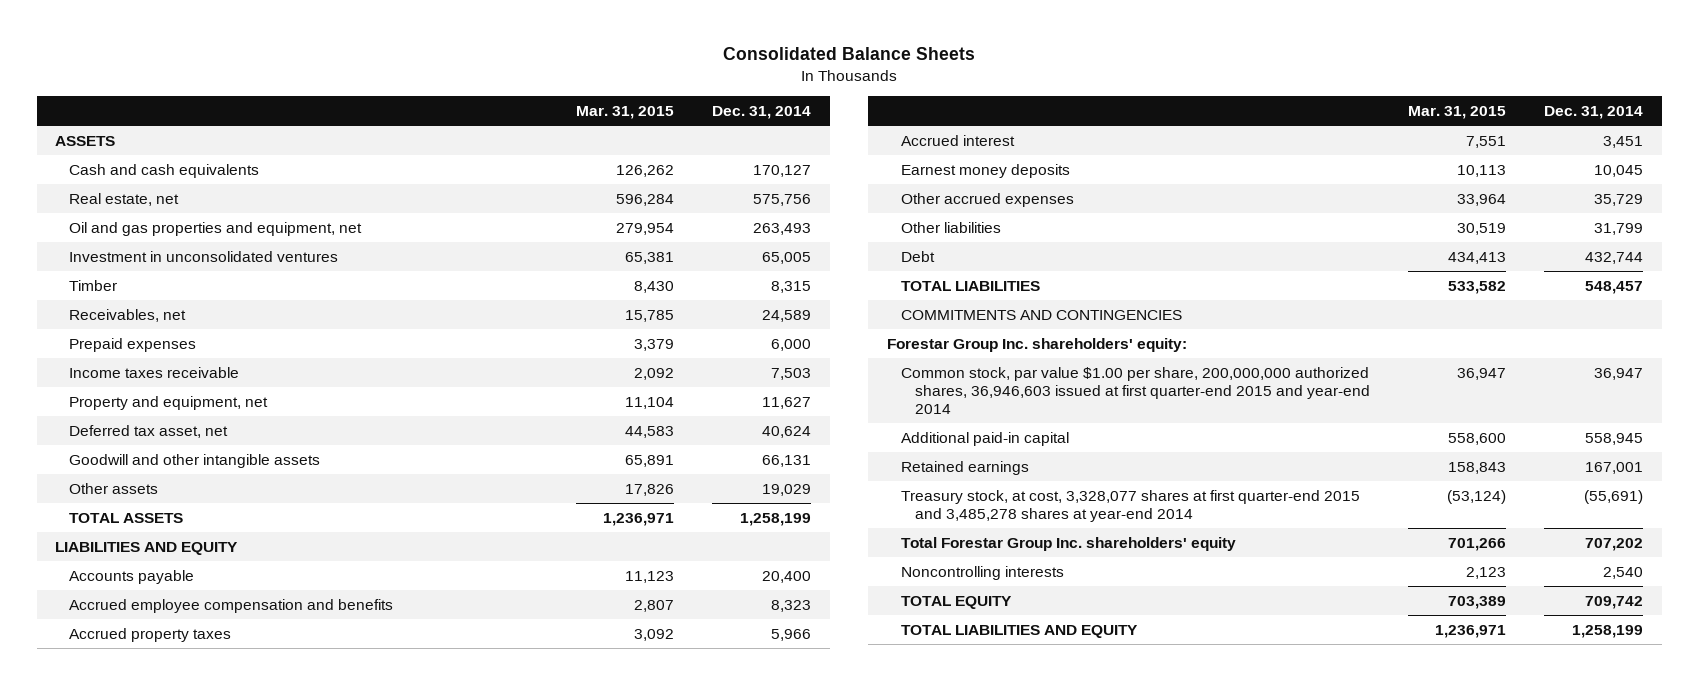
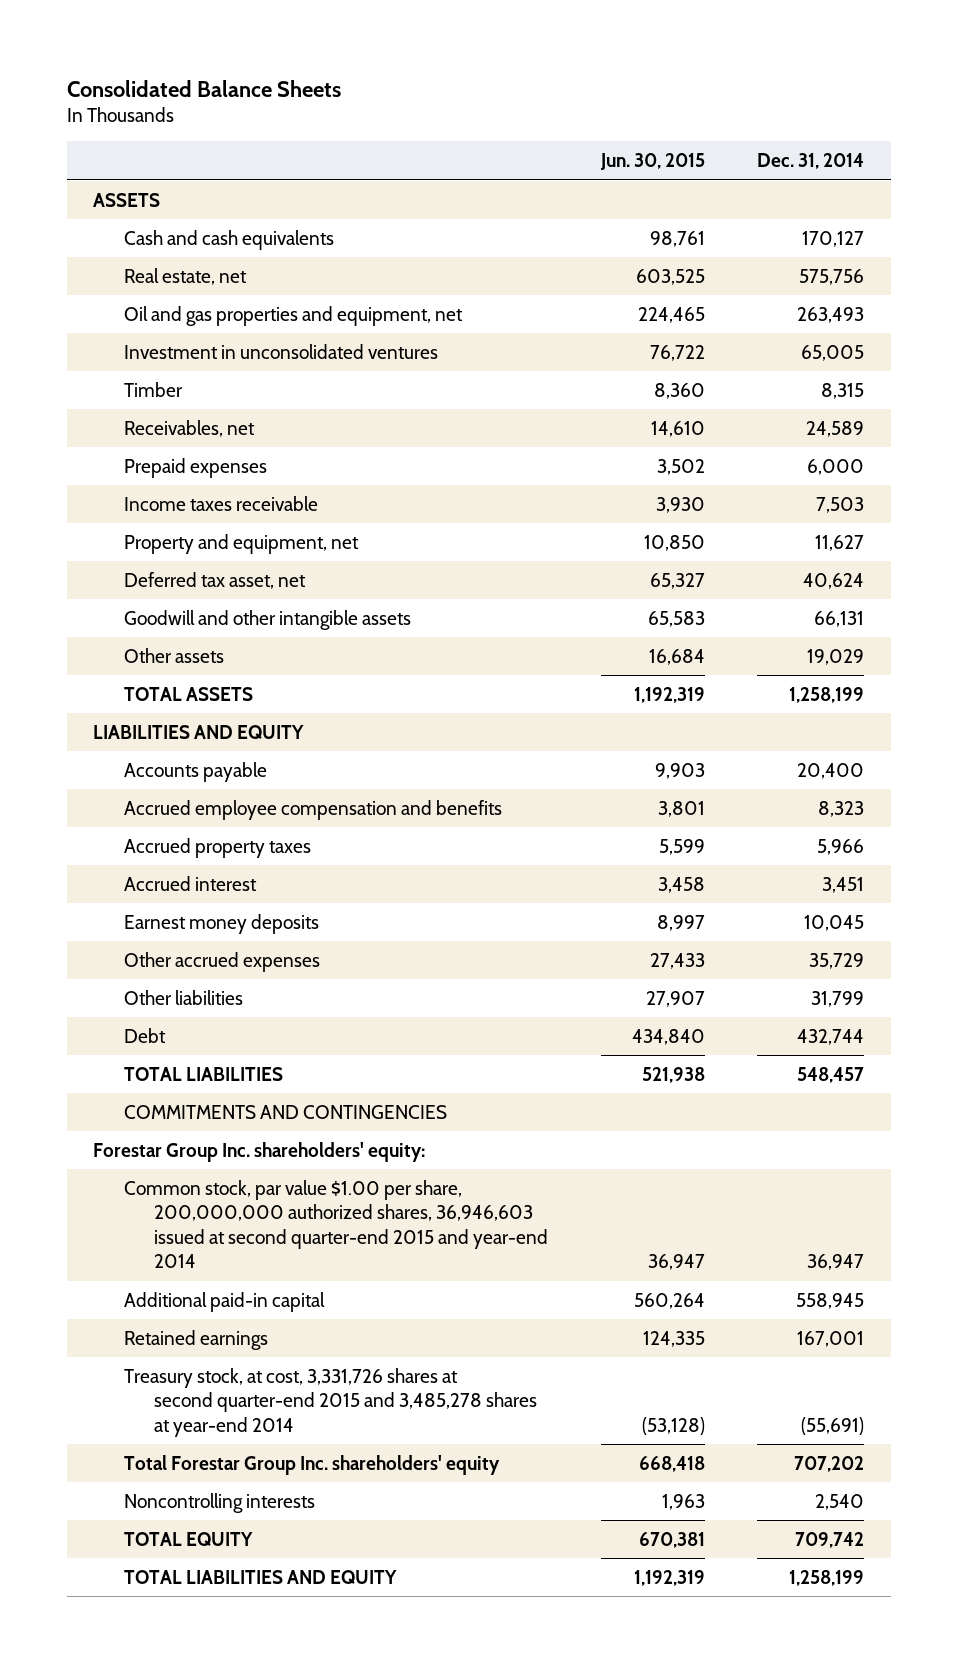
[576,106,675,120] Mar. 31, 2015 -> none
none -> [599,153,705,171] Jun. 30, 2015
[901,366,1371,414] Common stock, par value $1.00 per share, 200,000,000 authorized shares, 36,946,603 issued at first quarter-end 2015 and year-end 2014 -> [123,1179,549,1269] Common stock, par value $1.00 per share, 200,000,000 authorized shares, 36,946,603 issued at second quarter-end 2015 and year-end 2014
[901,489,1361,522] Treasury stock, at cost, 3,328,077 shares at first quarter-end 2015 and 3,485,278 shares at year-end 2014 -> [123,1367,538,1437] Treasury stock, at cost, 3,331,726 shares at second quarter-end 2015 and 3,485,278 shares at year-end 2014

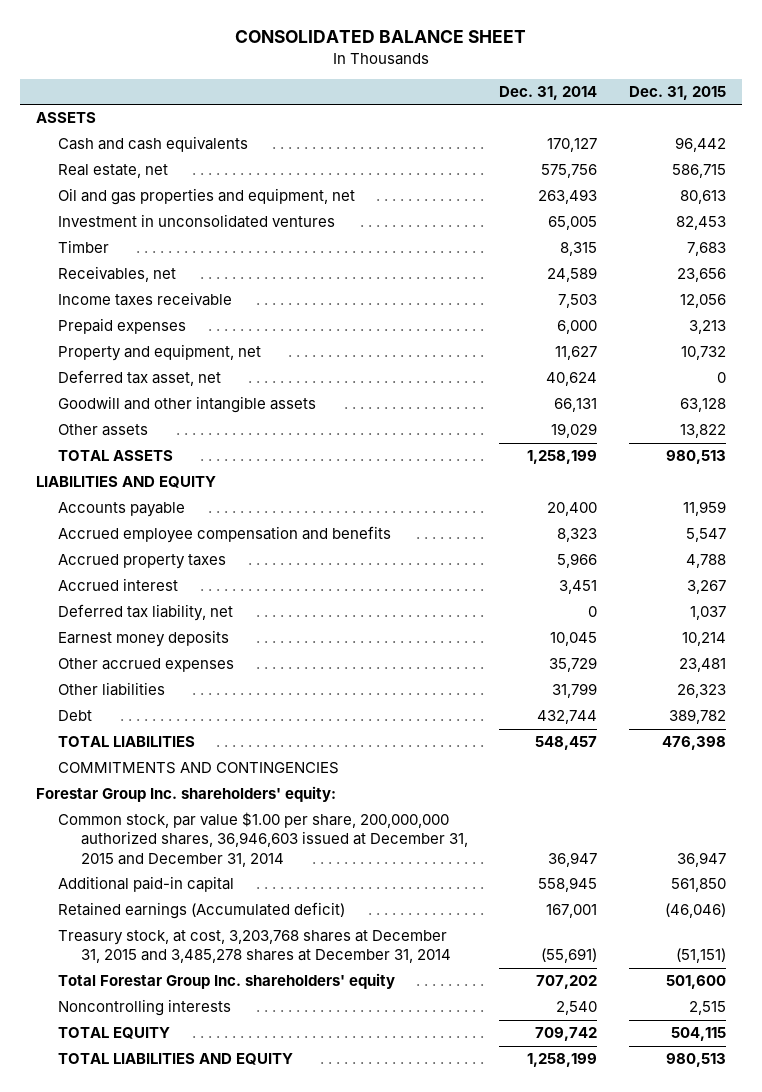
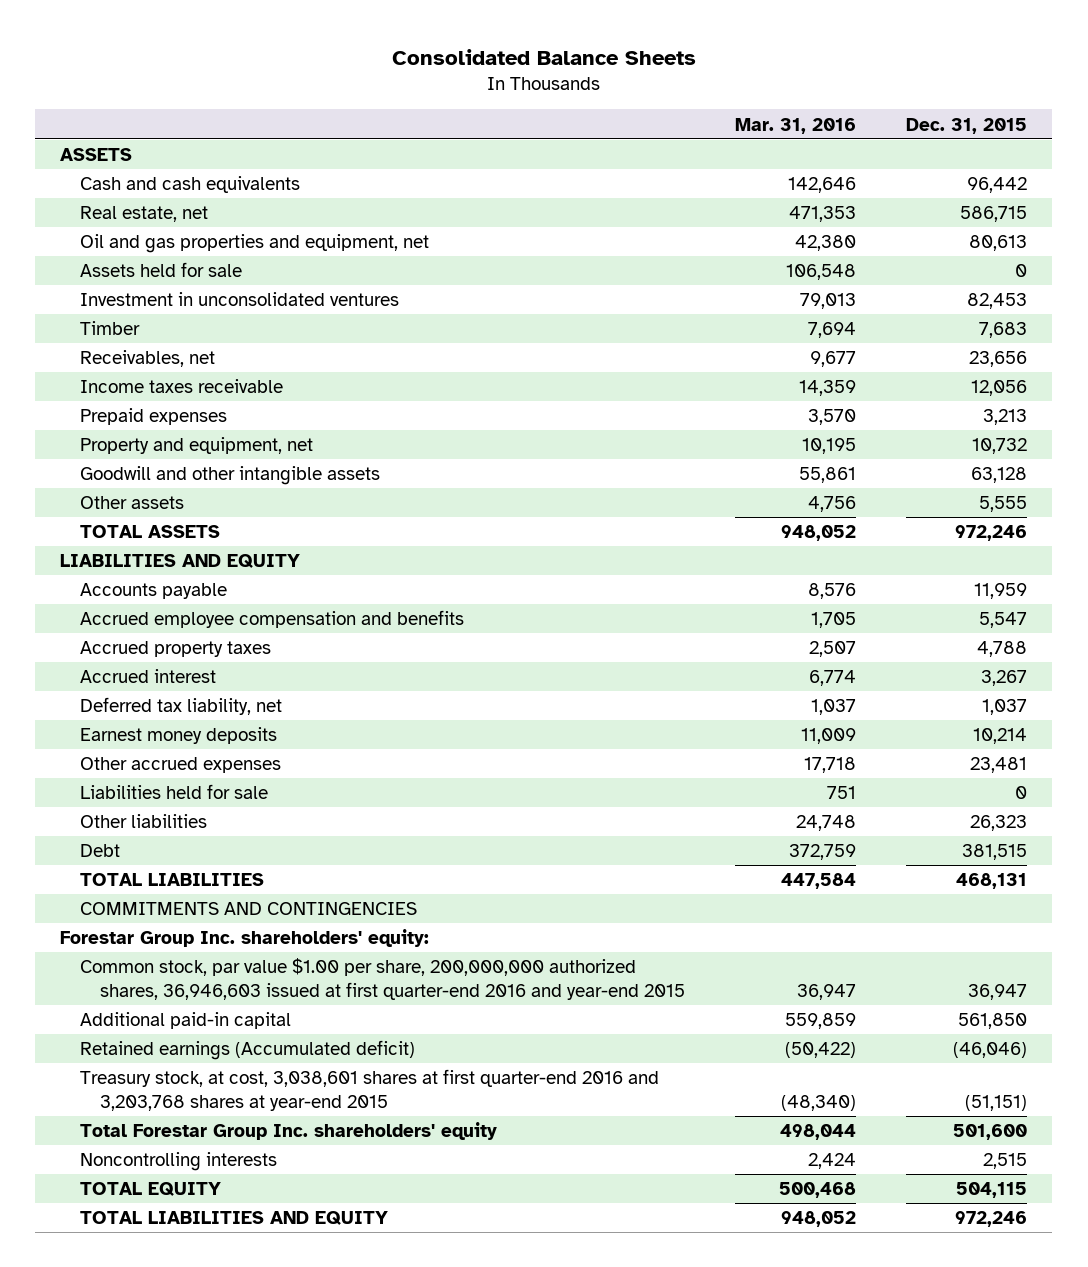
[234,30,526,44] CONSOLIDATED BALANCE SHEET -> [391,48,696,65] Consolidated Balance Sheets
[499,86,598,101] Dec. 31, 2014 -> none
none -> [735,117,857,134] Mar. 31, 2016
none -> [80,262,243,278] Assets held for sale
[58,370,222,387] Deferred tax asset, net -> none
[680,424,727,439] 13,822 -> [979,496,1028,513] 5,555
[666,450,727,465] 980,513 -> [955,525,1028,542] 972,246
none -> [80,784,269,800] Liabilities held for sale
[669,709,727,725] 389,782 -> [962,844,1028,861] 381,515
[662,736,727,751] 476,398 -> [956,873,1028,890] 468,131
[58,812,468,867] Common stock, par value $1.00 per share, 200,000,000 authorized shares, 36,946,603 issued at December 31, 2015 and December 31, 2014 -> [80,958,686,1001] Common stock, par value $1.00 per share, 200,000,000 authorized shares, 36,946,603 issued at first quarter-end 2016 and year-end 2015
[58,930,451,964] Treasury stock, at cost, 3,203,768 shares at December 31, 2015 and 3,485,278 shares at December 31, 2014 -> [80,1069,660,1112] Treasury stock, at cost, 3,038,601 shares at first quarter-end 2016 and 3,203,768 shares at year-end 2015
[666,1053,727,1068] 980,513 -> [955,1211,1028,1228] 972,246

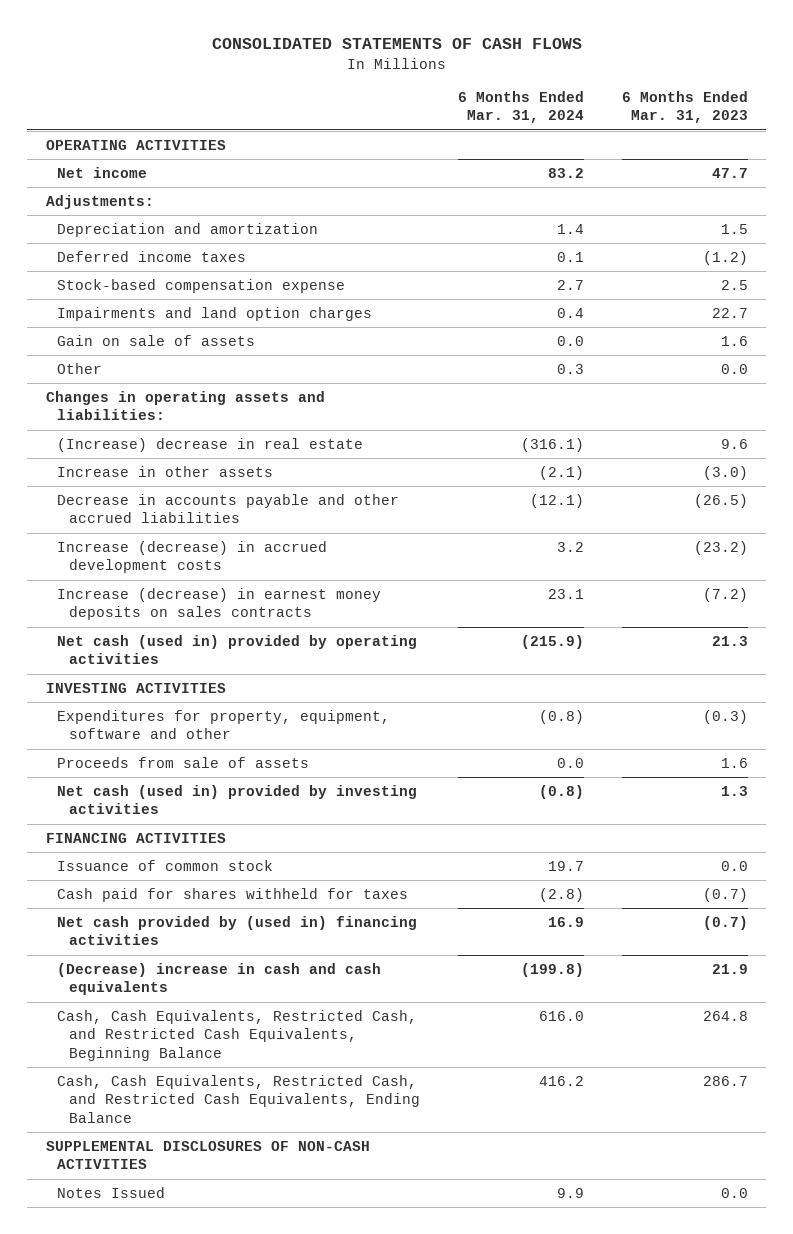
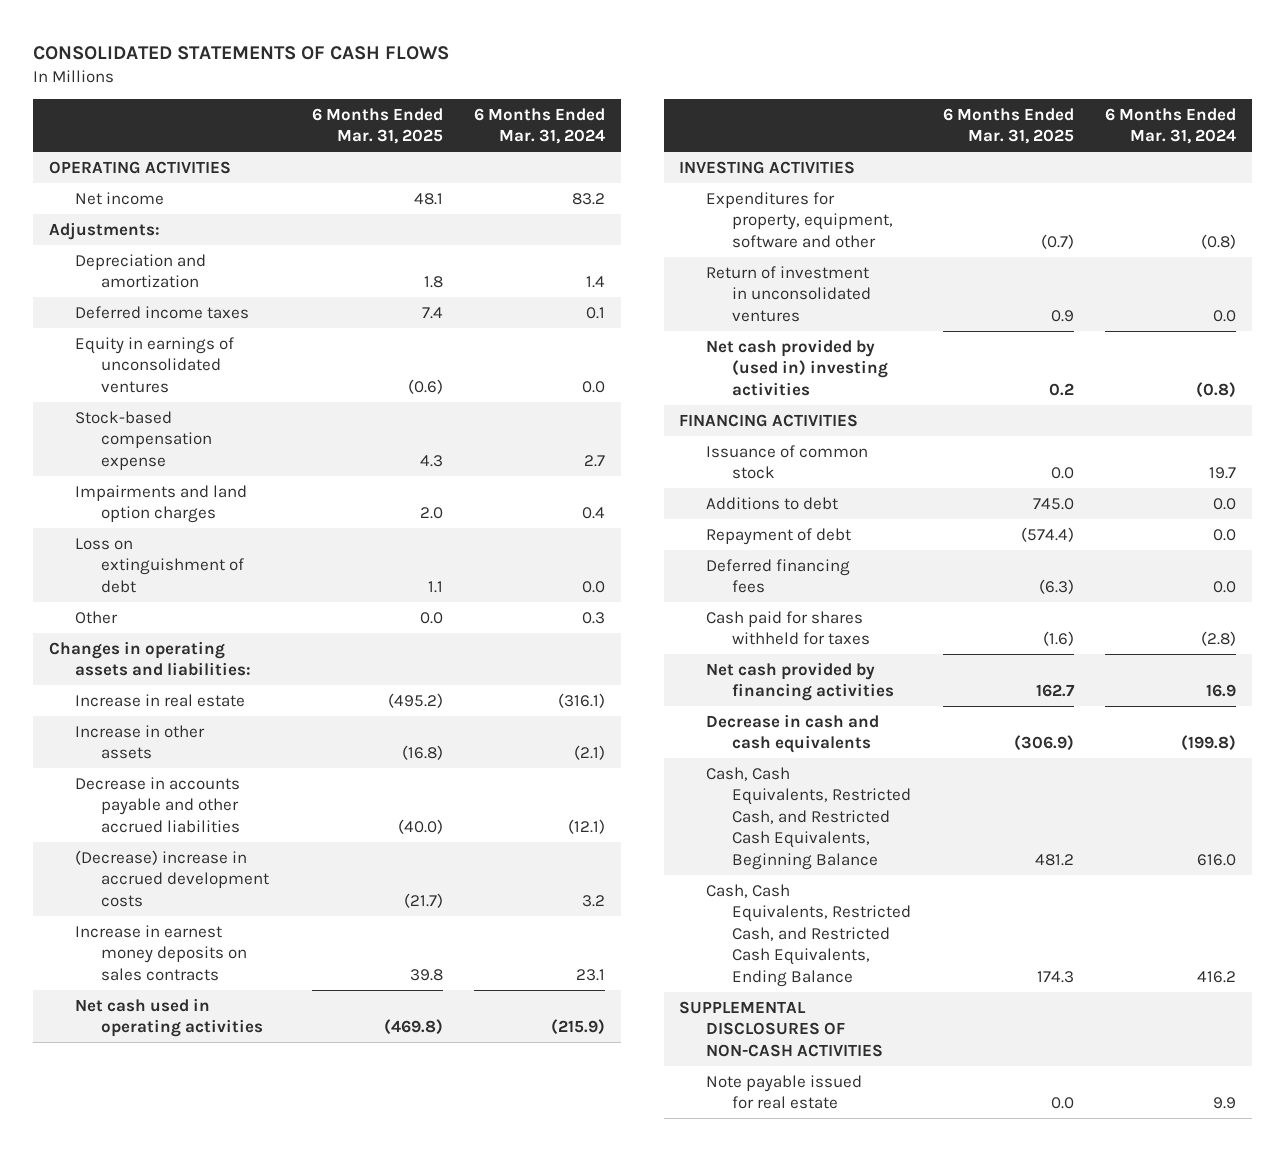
[621,90,748,124] 6 Months Ended Mar. 31, 2023 -> none
none -> [311,107,443,145] 6 Months Ended Mar. 31, 2025
none -> [75,336,235,393] Equity in earnings of unconsolidated ventures
[57,334,256,346] Gain on sale of assets -> none
none -> [75,537,245,593] Loss on extinguishment of debt
[57,437,364,452] (Increase) decrease in real estate -> [75,693,246,707] Increase in real estate
[57,540,328,574] Increase (decrease) in accrued development costs -> [75,849,270,907] (Decrease) increase in accrued development costs
[57,587,382,621] Increase (decrease) in earnest money deposits on sales contracts -> [75,924,248,981] Increase in earnest money deposits on sales contracts
[57,634,418,665] Net cash (used in) provided by operating activities -> [75,997,264,1038] Net cash used in operating activities
[57,756,310,768] Proceeds from sale of assets -> none
none -> [705,265,872,322] Return of investment in unconsolidated ventures
[57,784,418,815] Net cash (used in) provided by investing activities -> [705,338,889,396] Net cash provided by (used in) investing activities
none -> [705,496,838,510] Additions to debt
none -> [705,527,851,545] Repayment of debt
none -> [705,558,850,594] Deferred financing fees
[57,915,418,946] Net cash provided by (used in) financing activities -> [705,661,895,702] Net cash provided by financing activities
[57,962,382,996] (Decrease) increase in cash and cash equivalents -> [705,713,879,754] Decrease in cash and cash equivalents
[57,1186,166,1198] Notes Issued -> [705,1074,862,1110] Note payable issued for real estate

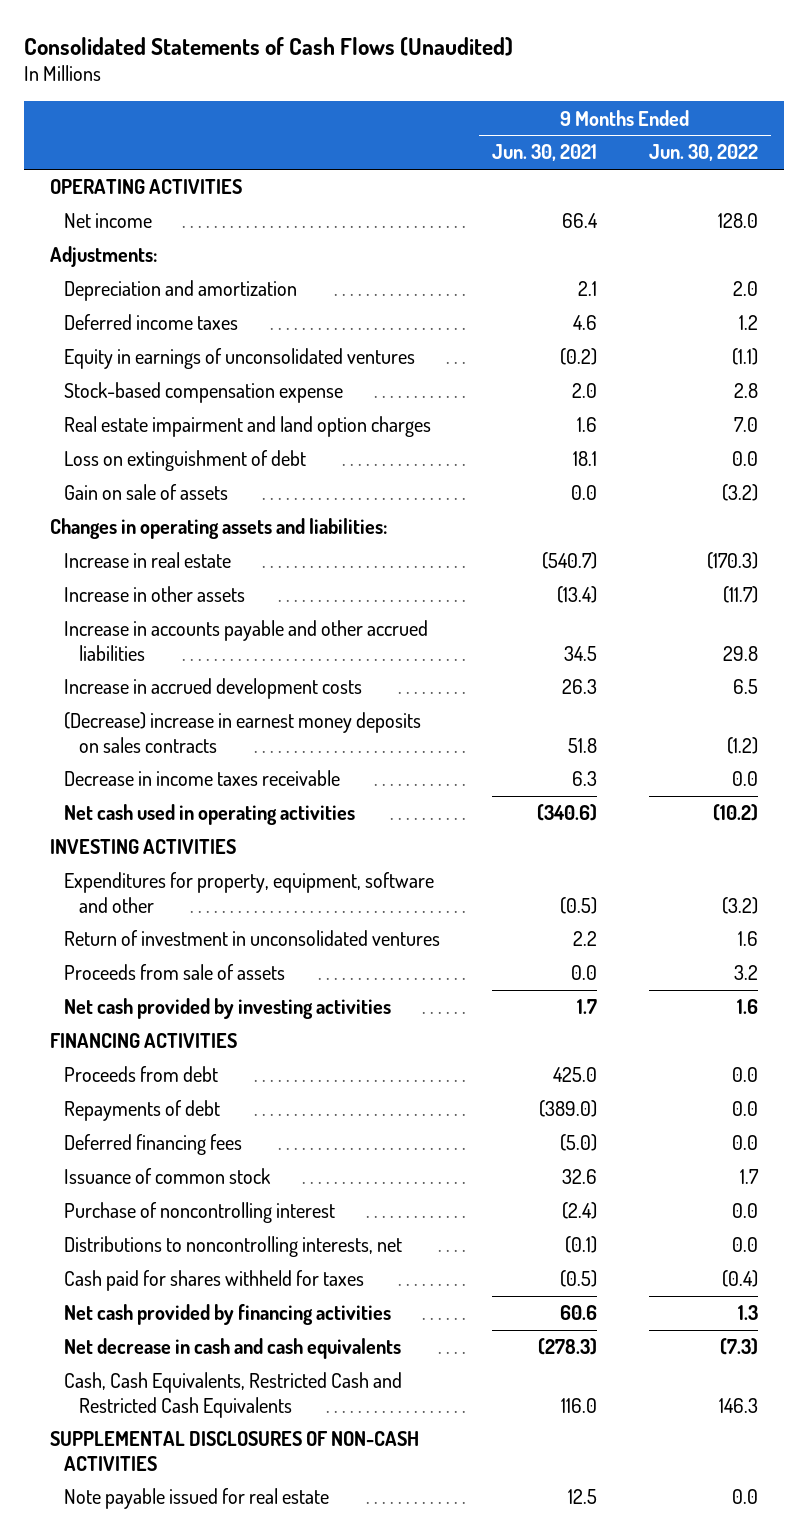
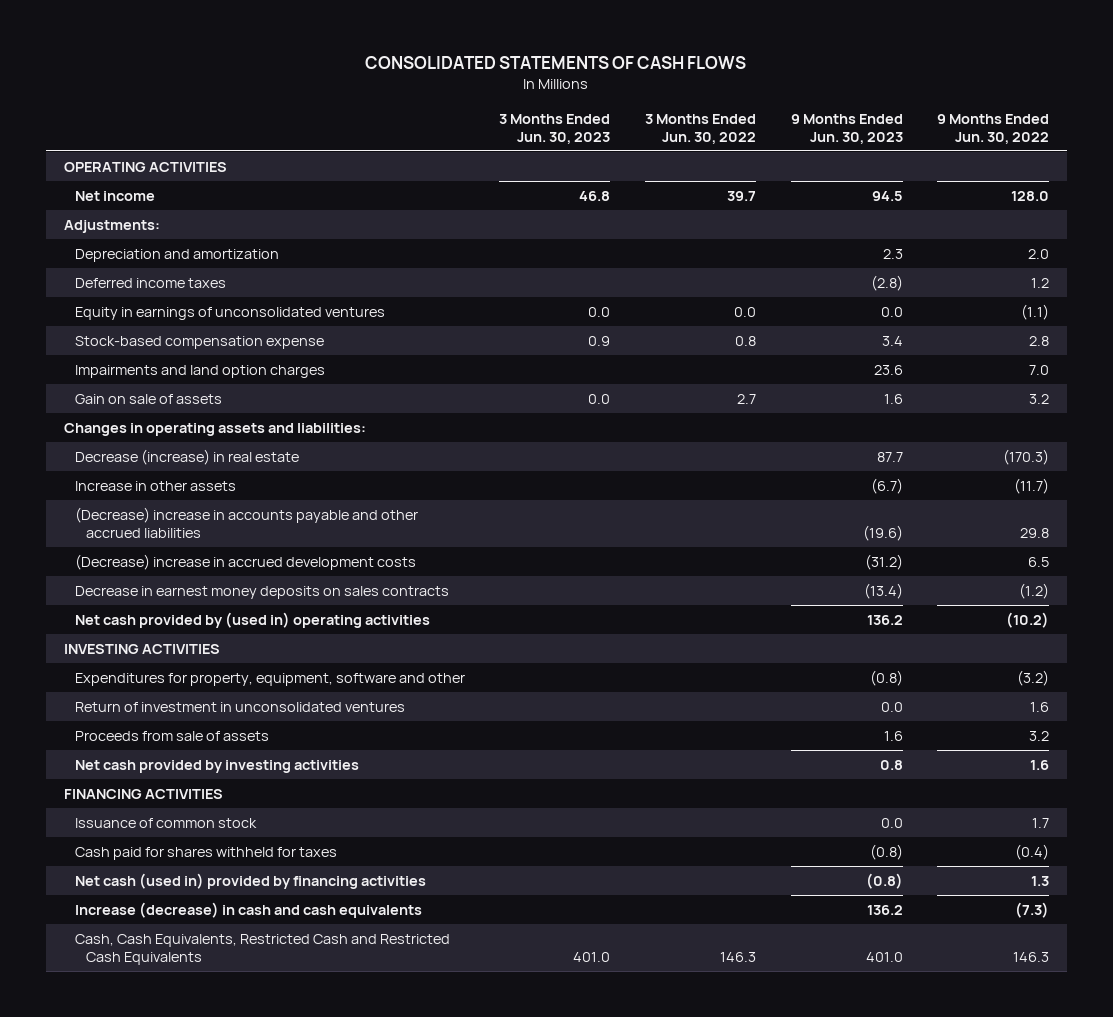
[23,36,513,56] Consolidated Statements of Cash Flows (Unaudited) -> [365,56,747,70] CONSOLIDATED STATEMENTS OF CASH FLOWS
[492,144,598,162] Jun. 30, 2021 -> none
none -> [499,113,611,144] 3 Months Ended Jun. 30, 2023
none -> [644,113,756,144] 3 Months Ended Jun. 30, 2022
none -> [790,113,903,144] 9 Months Ended Jun. 30, 2023
[64,450,307,472] Loss on extinguishment of debt -> none
[64,416,432,438] Real estate impairment and land option charges -> [74,364,325,378] Impairments and land option charges
[722,484,759,502] (3.2) -> [1029,393,1050,404] 3.2
[64,552,232,569] Increase in real estate -> [74,448,299,465] Decrease (increase) in real estate
[64,770,341,787] Decrease in income taxes receivable -> none
[64,620,429,661] Increase in accounts payable and other accrued liabilities -> [74,506,418,538] (Decrease) increase in accounts payable and other accrued liabilities
[64,678,363,700] Increase in accrued development costs -> [74,553,416,570] (Decrease) increase in accrued development costs
[64,712,422,753] (Decrease) increase in earnest money deposits on sales contracts -> [74,585,449,599] Decrease in earnest money deposits on sales contracts
[64,804,356,826] Net cash used in operating activities -> [74,611,430,628] Net cash provided by (used in) operating activities
[64,1066,219,1083] Proceeds from debt -> none
[64,1100,221,1122] Repayments of debt -> none
[64,1134,243,1156] Deferred financing fees -> none
[64,1202,336,1224] Purchase of noncontrolling interest -> none
[64,1236,403,1258] Distributions to noncontrolling interests, net -> none
[64,1304,392,1326] Net cash provided by financing activities -> [74,872,426,889] Net cash (used in) provided by financing activities
[64,1338,402,1360] Net decrease in cash and cash equivalents -> [74,901,422,918] Increase (decrease) in cash and cash equivalents
[49,1431,419,1471] SUPPLEMENTAL DISCLOSURES OF NON-CASH ACTIVITIES -> none
[64,1488,330,1510] Note payable issued for real estate -> none

